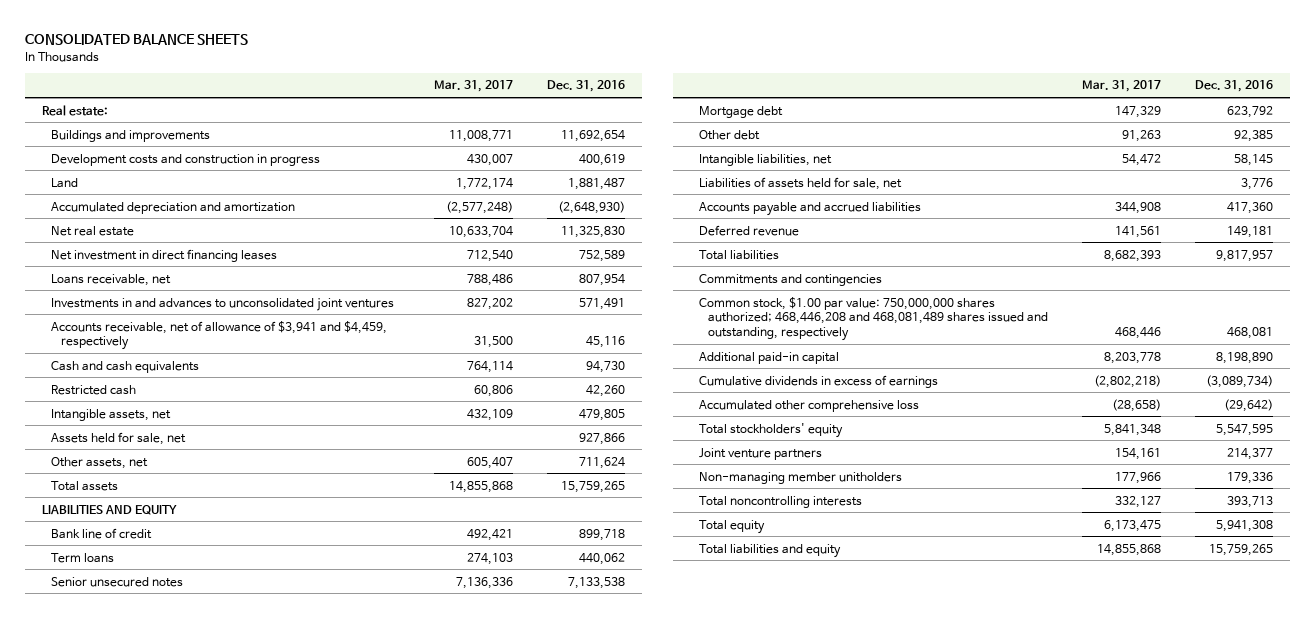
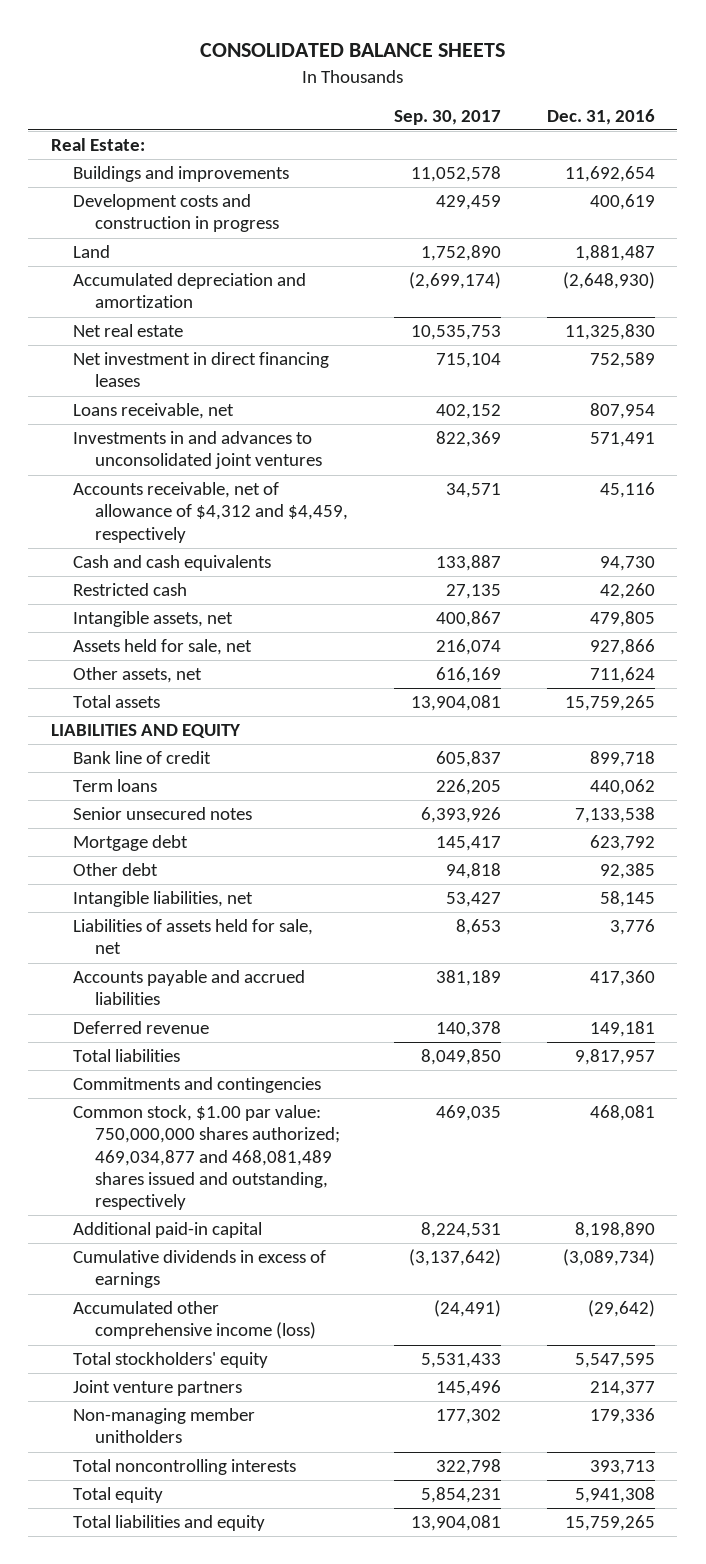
[434,80,514,93] Mar. 31, 2017 -> none
none -> [393,109,501,125] Sep. 30, 2017
[42,104,109,116] Real estate: -> [51,138,146,152] Real Estate:
[51,320,388,351] Accounts receivable, net of allowance of $3,941 and $4,459, respectively -> [73,482,349,543] Accounts receivable, net of allowance of $4,312 and $4,459, respectively
[698,296,1048,342] Common stock, $1.00 par value: 750,000,000 shares authorized; 468,446,208 and 468,081,489 shares issued and outstanding, respectively -> [73,1105,341,1211] Common stock, $1.00 par value: 750,000,000 shares authorized; 469,034,877 and 468,081,489 shares issued and outstanding, respectively
[698,399,919,412] Accumulated other comprehensive loss -> [73,1301,317,1340] Accumulated other comprehensive income (loss)

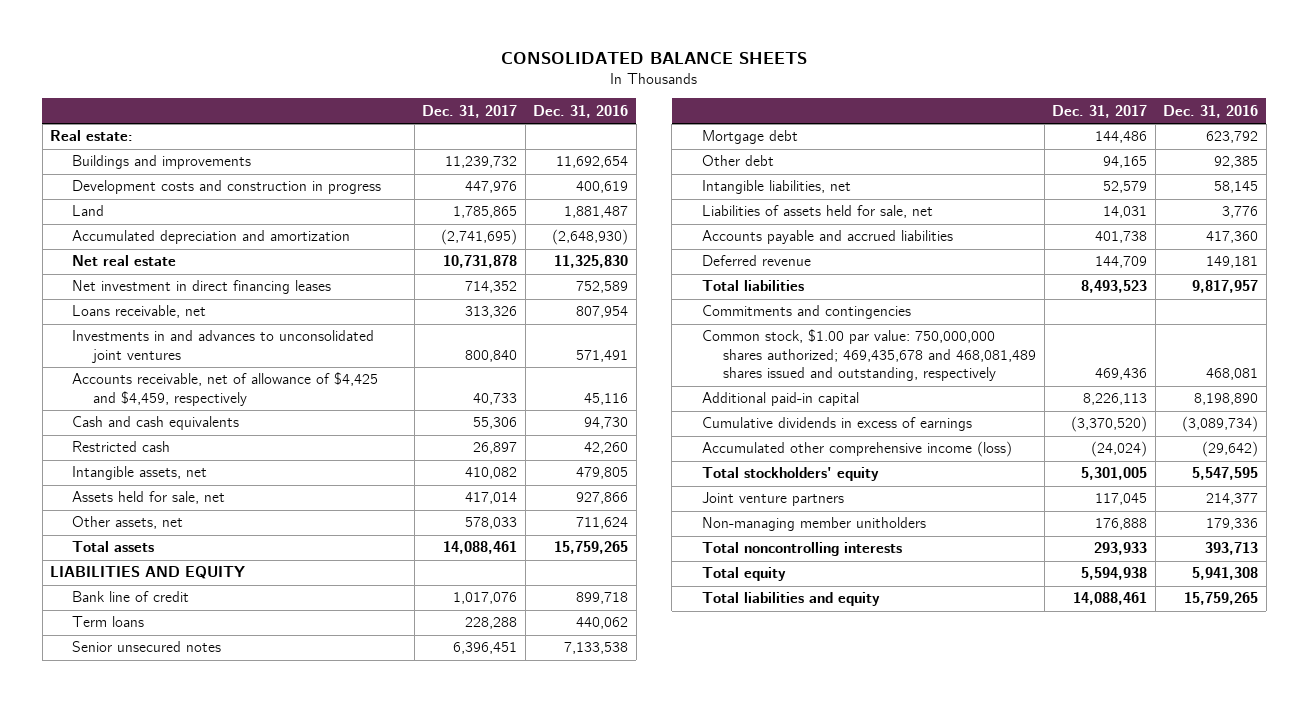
[393,109,501,125] Sep. 30, 2017 -> none
none -> [422,104,518,118] Dec. 31, 2017
[51,138,146,152] Real Estate: -> [49,130,133,142] Real estate:
[73,482,349,543] Accounts receivable, net of allowance of $4,312 and $4,459, respectively -> [71,372,378,406] Accounts receivable, net of allowance of $4,425 and $4,459, respectively
[73,1105,341,1211] Common stock, $1.00 par value: 750,000,000 shares authorized; 469,034,877 and 468,081,489 shares issued and outstanding, respectively -> [701,329,1037,382] Common stock, $1.00 par value: 750,000,000 shares authorized; 469,435,678 and 468,081,489 shares issued and outstanding, respectively

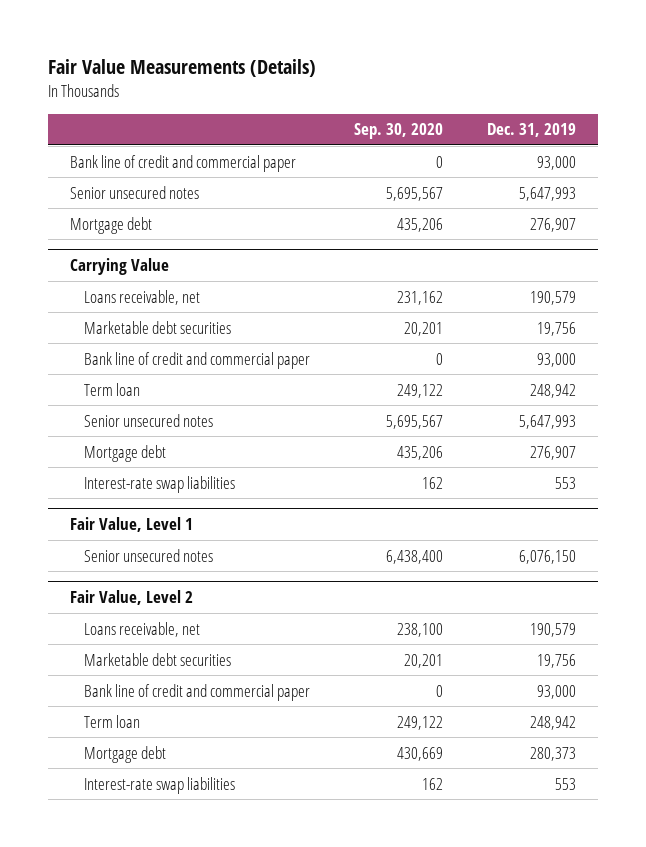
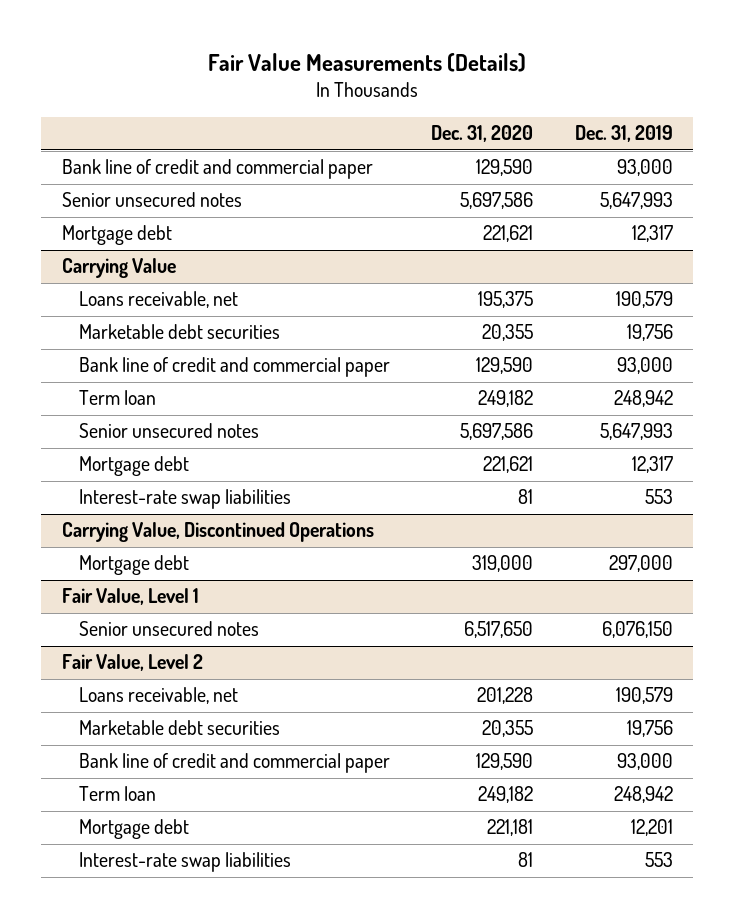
[354,123,444,140] Sep. 30, 2020 -> none
none -> [431,125,534,143] Dec. 31, 2020
[529,217,576,232] 276,907 -> [631,225,673,243] 12,317
[529,445,576,460] 276,907 -> [631,456,673,474] 12,317
none -> [61,522,374,543] Carrying Value, Discontinued Operations
none -> [78,555,189,576] Mortgage debt
[529,746,576,761] 280,373 -> [630,819,673,837] 12,201

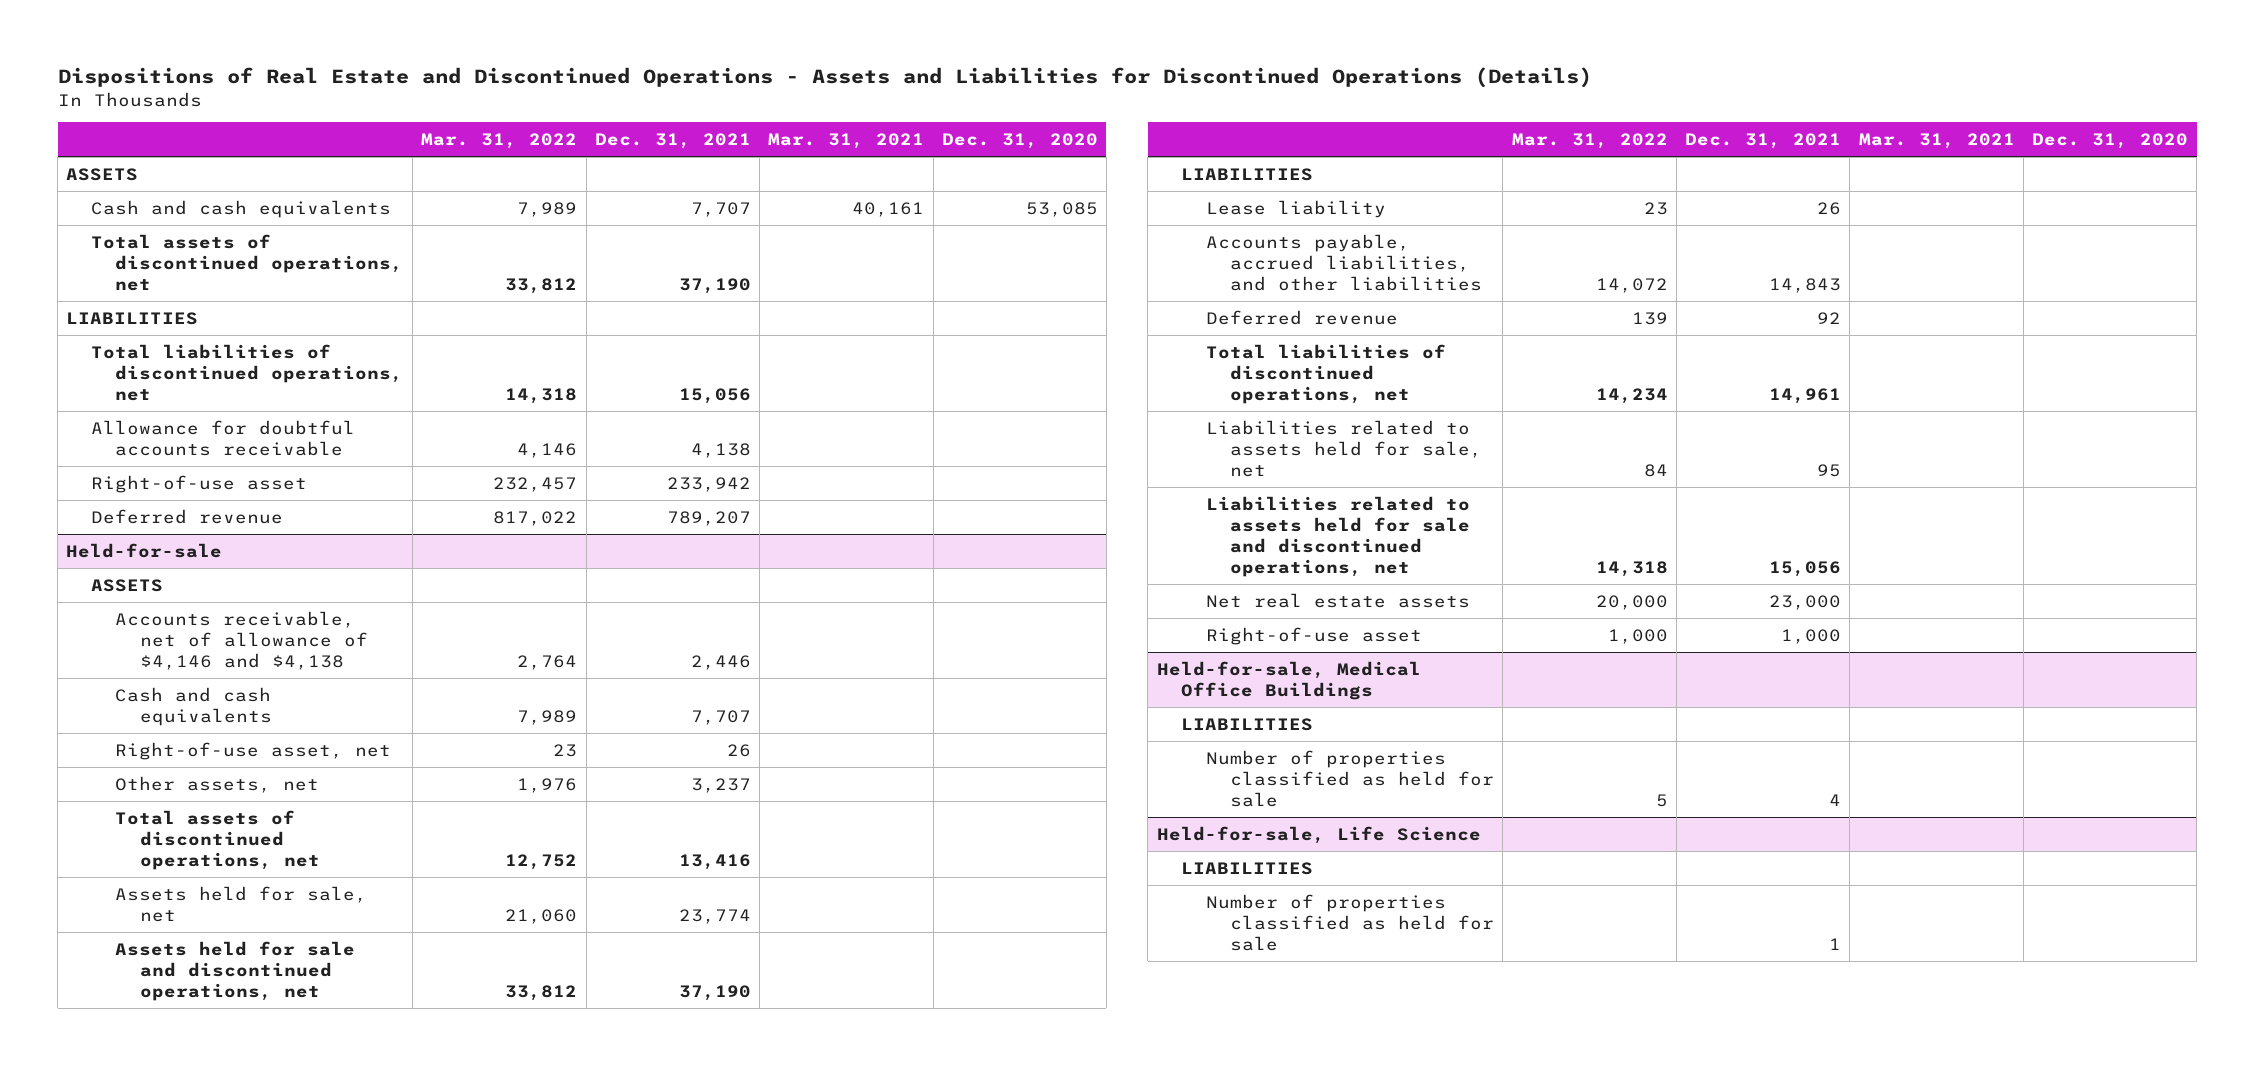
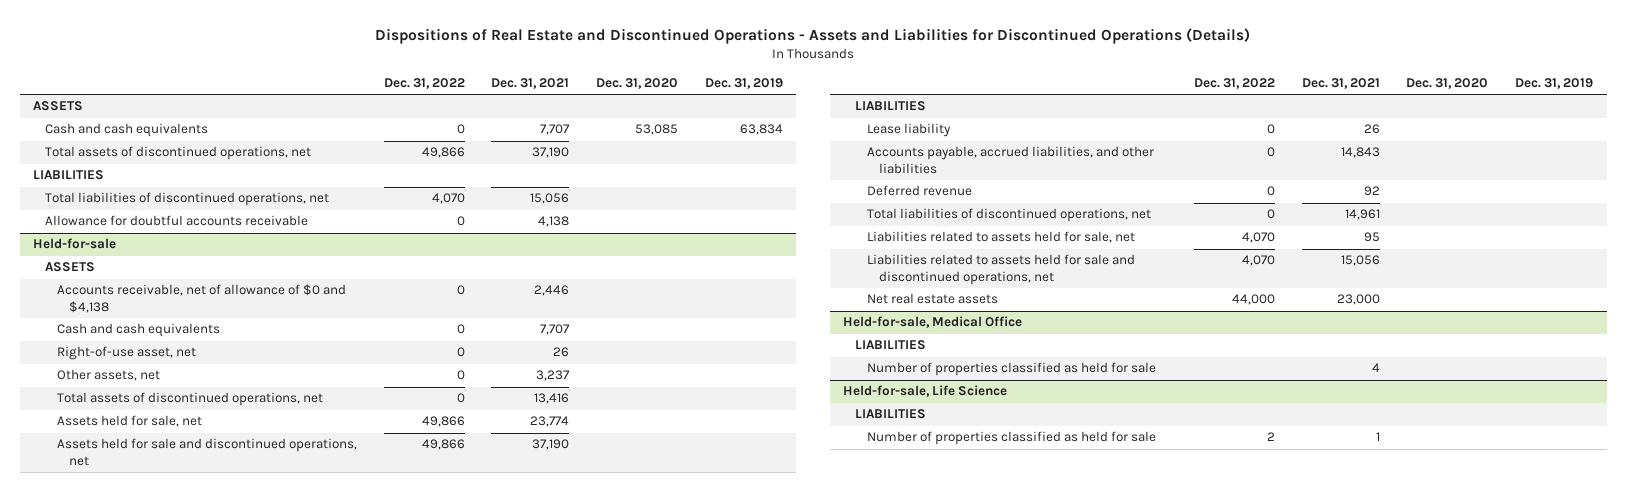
[421,133,578,150] Mar. 31, 2022 -> none
[768,133,925,150] Mar. 31, 2021 -> none
none -> [383,78,465,90] Dec. 31, 2022
none -> [704,78,783,90] Dec. 31, 2019
[90,474,307,493] Right-of-use asset -> none
[90,508,283,524] Deferred revenue -> none
[115,610,368,670] Accounts receivable, net of allowance of $4,146 and $4,138 -> [56,284,346,313] Accounts receivable, net of allowance of $0 and $4,138
[1205,626,1422,645] Right-of-use asset -> none
[1156,660,1421,700] Held-for-sale, Medical Office Buildings -> [843,316,1023,329] Held-for-sale, Medical Office

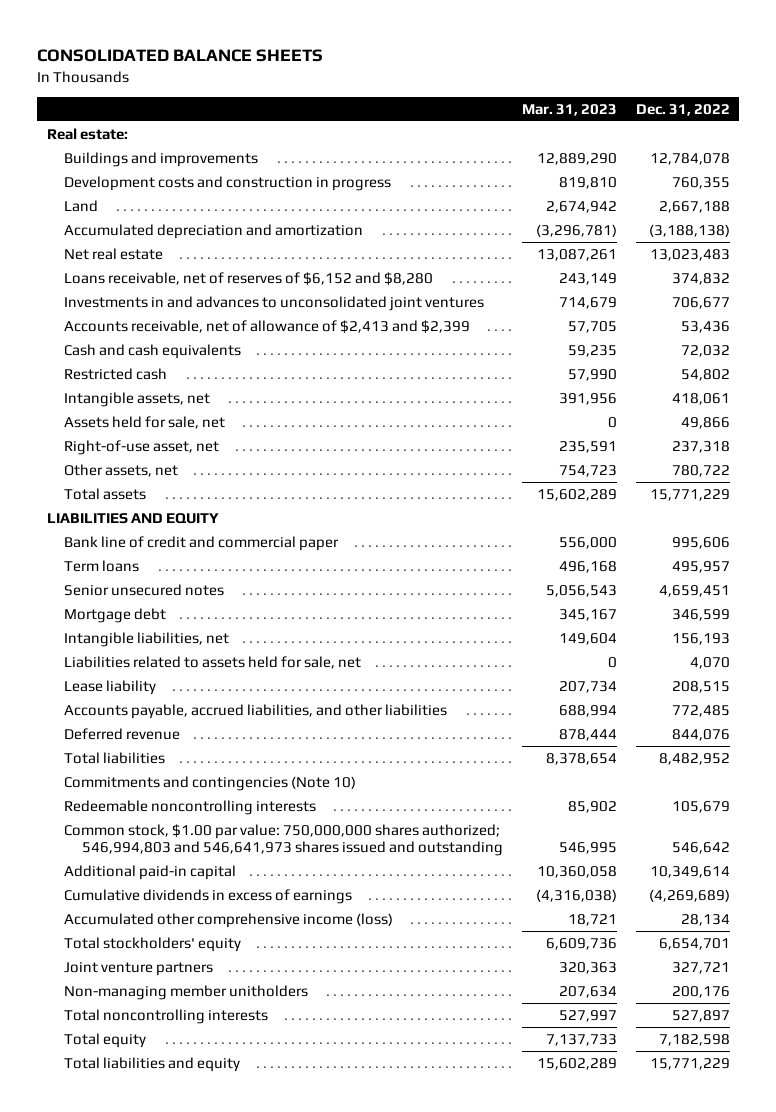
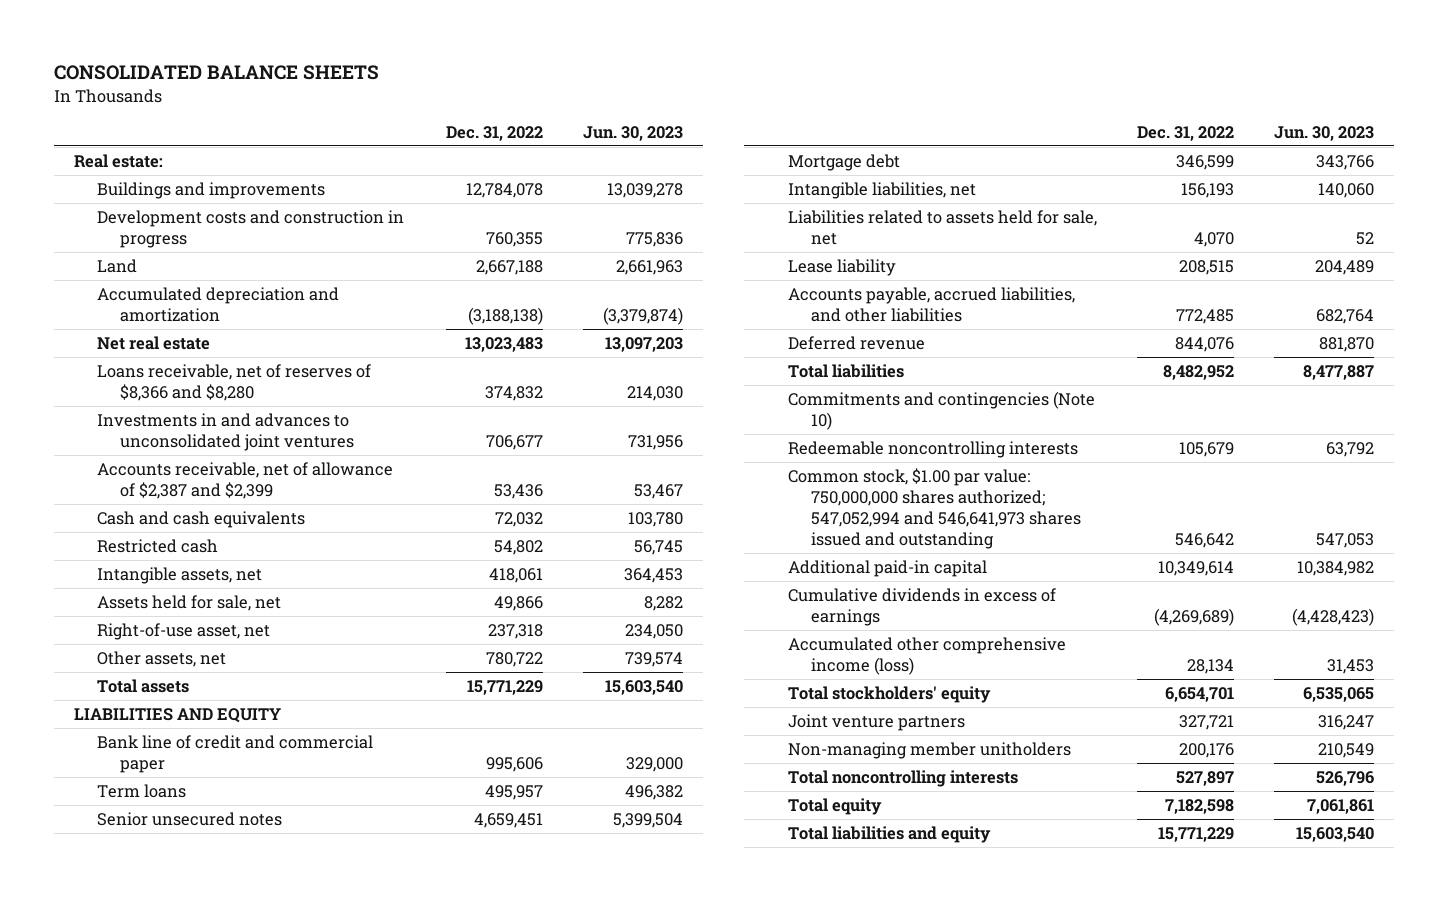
[521,103,617,116] Mar. 31, 2023 -> none
none -> [582,125,683,141] Jun. 30, 2023
[64,271,434,286] Loans receivable, net of reserves of $6,152 and $8,280 -> [96,363,371,401] Loans receivable, net of reserves of $8,366 and $8,280
[64,319,471,334] Accounts receivable, net of allowance of $2,413 and $2,399 -> [96,461,393,499] Accounts receivable, net of allowance of $2,387 and $2,399
[64,823,504,857] Common stock, $1.00 par value: 750,000,000 shares authorized; 546,994,803 and 546,641,973 shares issued and outstanding -> [787,467,1081,549] Common stock, $1.00 par value: 750,000,000 shares authorized; 547,052,994 and 546,641,973 shares issued and outstanding

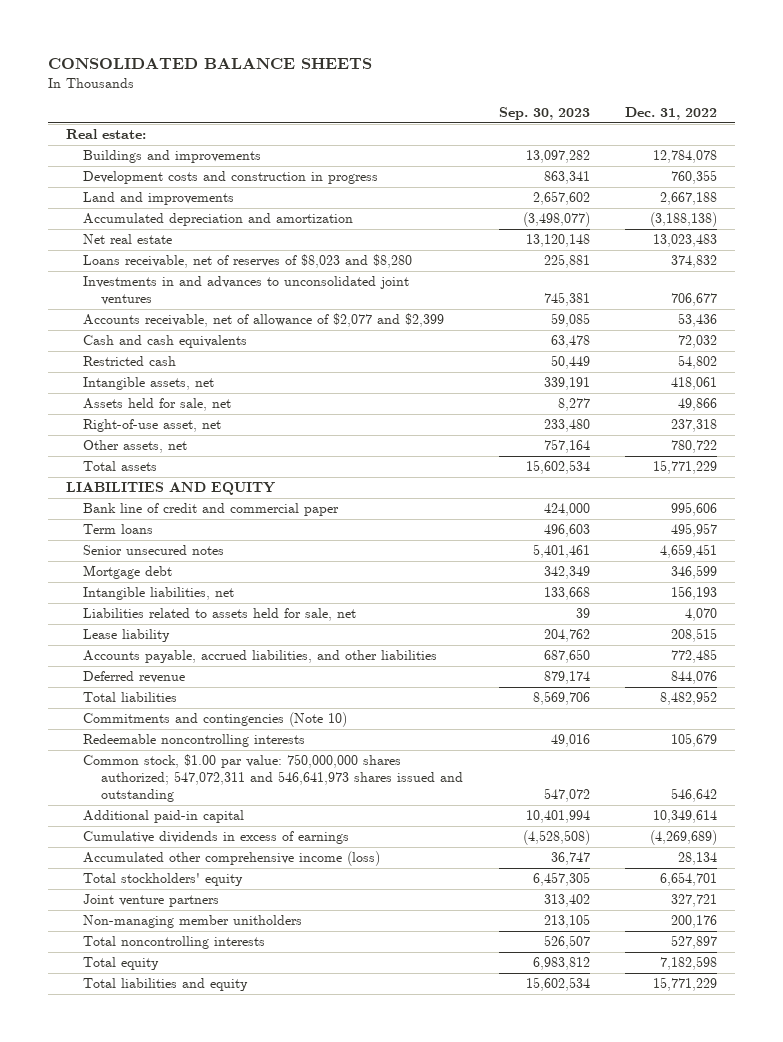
[582,125,683,141] Jun. 30, 2023 -> none
none -> [498,106,590,120] Sep. 30, 2023
[96,258,137,273] Land -> [83,192,235,206] Land and improvements
[96,363,371,401] Loans receivable, net of reserves of $8,366 and $8,280 -> [83,254,413,269] Loans receivable, net of reserves of $8,023 and $8,280
[96,461,393,499] Accounts receivable, net of allowance of $2,387 and $2,399 -> [83,313,445,328] Accounts receivable, net of allowance of $2,077 and $2,399
[787,467,1081,549] Common stock, $1.00 par value: 750,000,000 shares authorized; 547,052,994 and 546,641,973 shares issued and outstanding -> [83,754,463,802] Common stock, $1.00 par value: 750,000,000 shares authorized; 547,072,311 and 546,641,973 shares issued and outstanding

